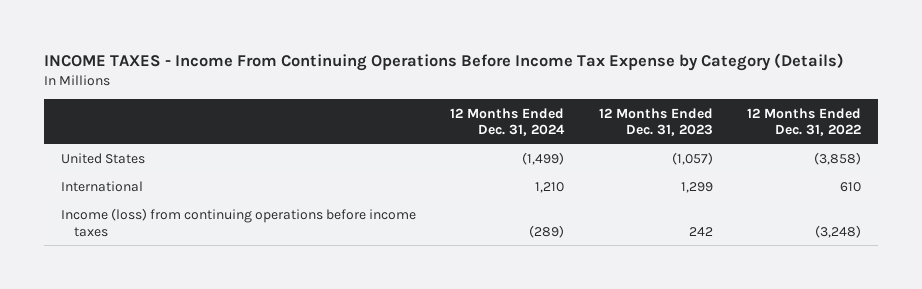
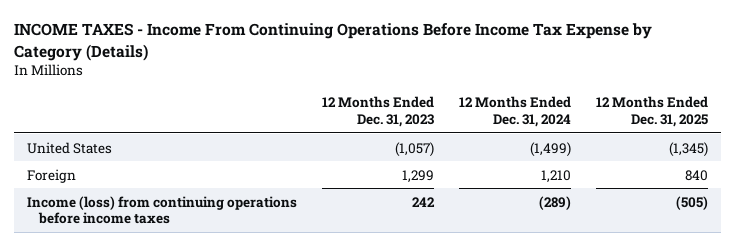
[747,107,862,137] 12 Months Ended Dec. 31, 2022 -> none
none -> [596,96,709,127] 12 Months Ended Dec. 31, 2025
[61,181,144,193] International -> [26,168,76,183] Foreign

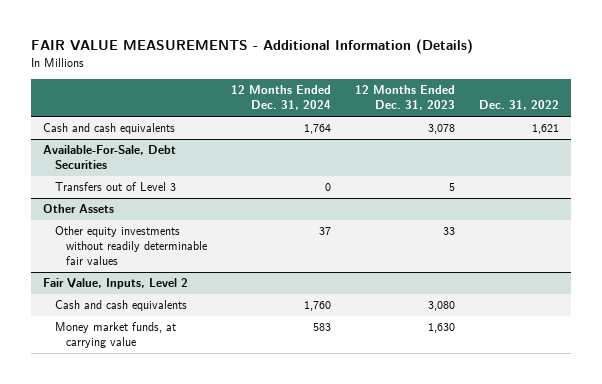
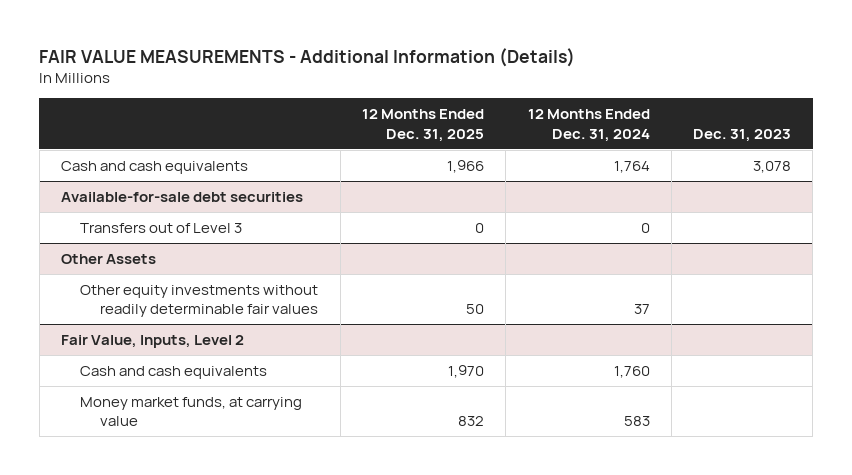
[354,85,455,111] 12 Months Ended Dec. 31, 2023 -> none
[478,100,559,111] Dec. 31, 2022 -> none
none -> [361,109,484,142] 12 Months Ended Dec. 31, 2025
none -> [693,128,792,142] Dec. 31, 2023
[43,145,177,170] Available-For-Sale, Debt Securities -> [60,192,303,203] Available-for-sale debt securities

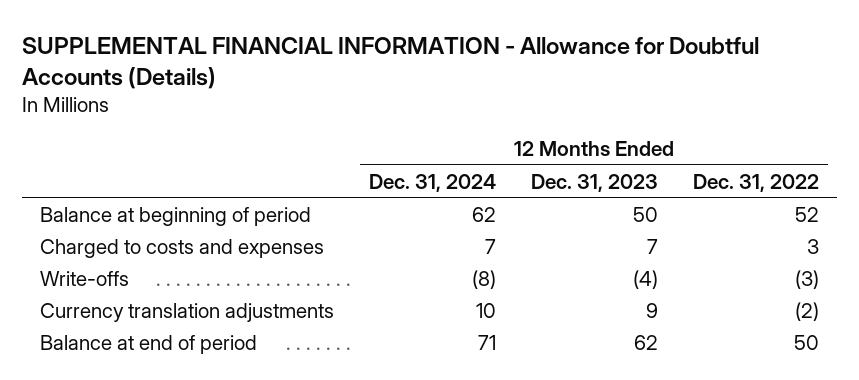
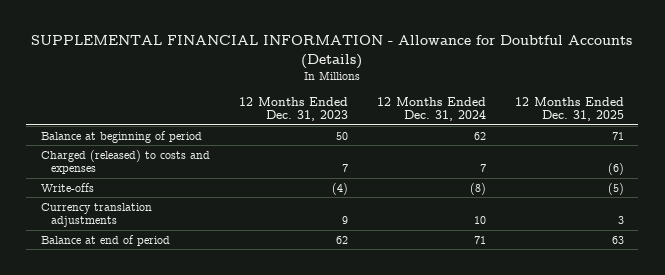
[693,173,820,192] Dec. 31, 2022 -> none
none -> [514,96,624,122] 12 Months Ended Dec. 31, 2025
[39,238,324,258] Charged to costs and expenses -> [40,149,210,175] Charged (released) to costs and expenses

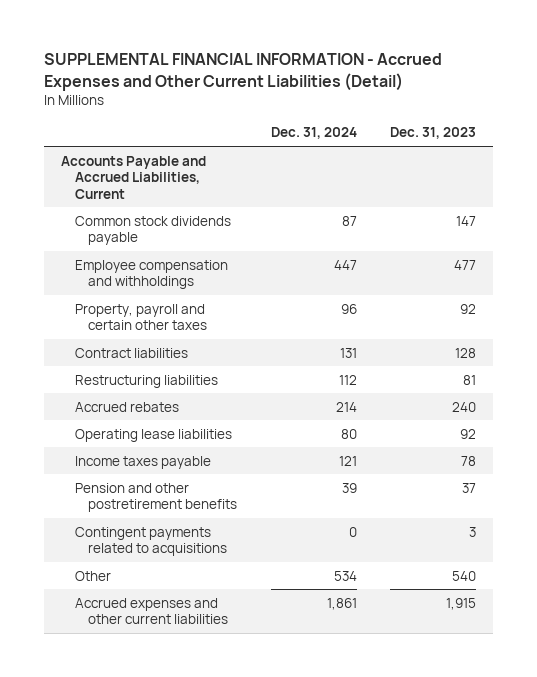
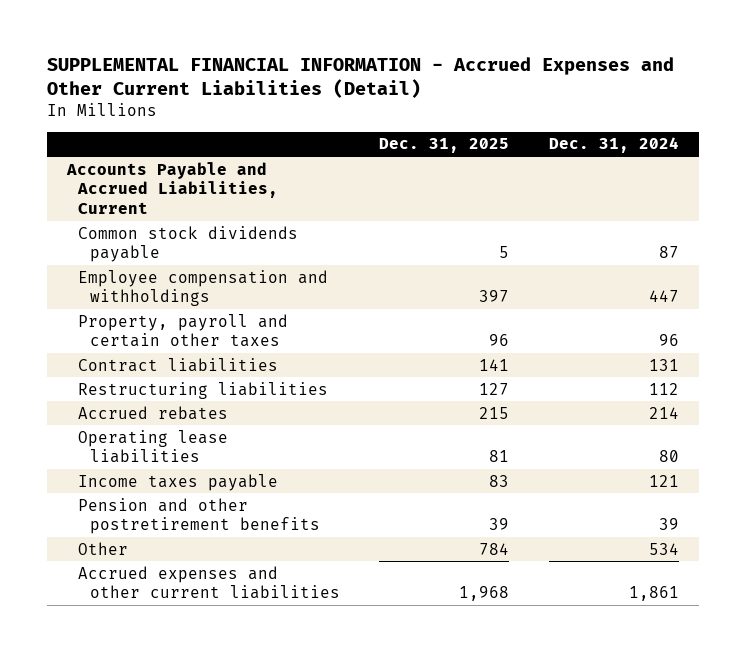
[390,127,477,140] Dec. 31, 2023 -> none
none -> [379,138,510,154] Dec. 31, 2025
[74,526,228,557] Contingent payments related to acquisitions -> none

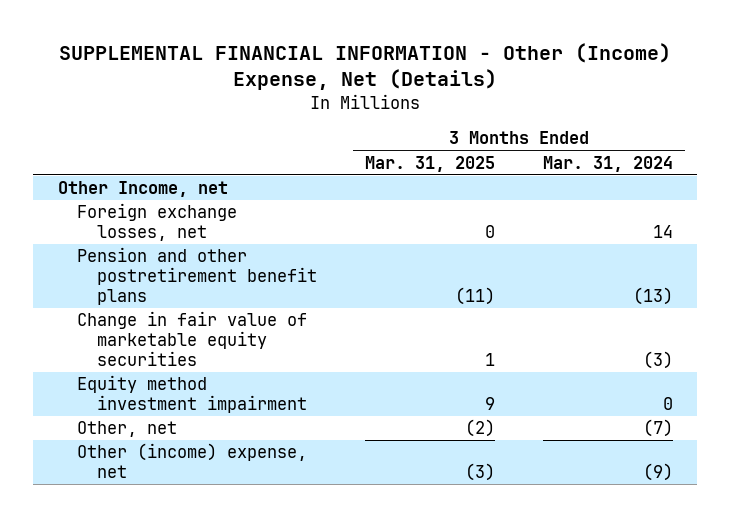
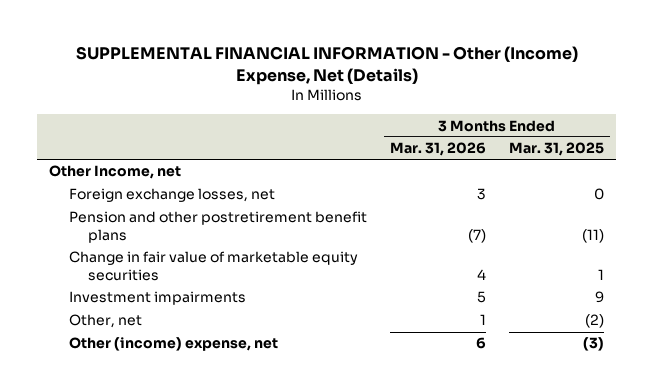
[543,155,674,172] Mar. 31, 2024 -> none
none -> [389,142,486,157] Mar. 31, 2026
[77,375,307,414] Equity method investment impairment -> [68,291,246,306] Investment impairments

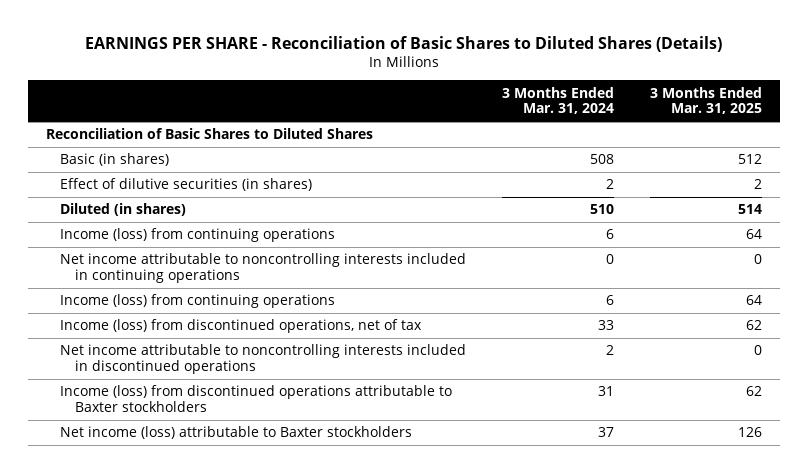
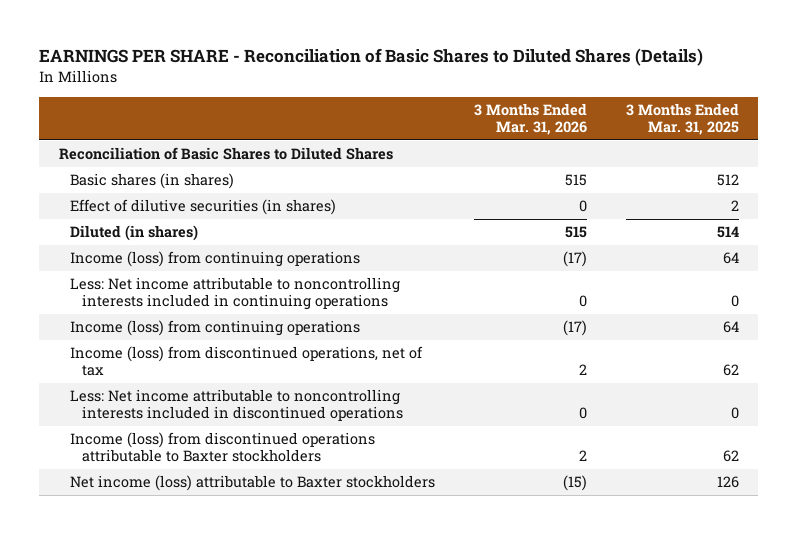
[502,86,615,115] 3 Months Ended Mar. 31, 2024 -> none
none -> [474,103,588,135] 3 Months Ended Mar. 31, 2026
[60,153,170,167] Basic (in shares) -> [70,173,235,190] Basic shares (in shares)
[60,253,467,284] Net income attributable to noncontrolling interests included in continuing operations -> [70,277,401,311] Less: Net income attributable to noncontrolling interests included in continuing operations
[60,344,467,375] Net income attributable to noncontrolling interests included in discontinued operations -> [70,389,404,422] Less: Net income attributable to noncontrolling interests included in discontinued operations

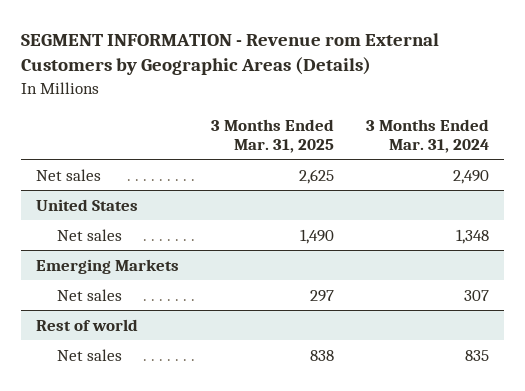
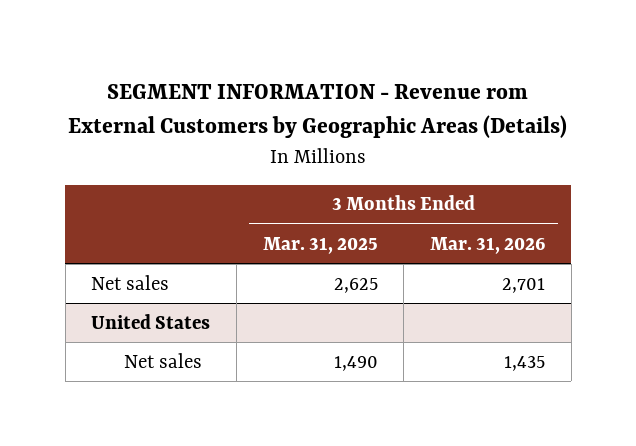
[365,118,489,153] 3 Months Ended Mar. 31, 2024 -> none
none -> [429,236,545,254] Mar. 31, 2026
[36,258,180,274] Emerging Markets -> none
[57,288,123,301] Net sales -> none
[36,318,139,331] Rest of world -> none
[57,348,123,361] Net sales -> none

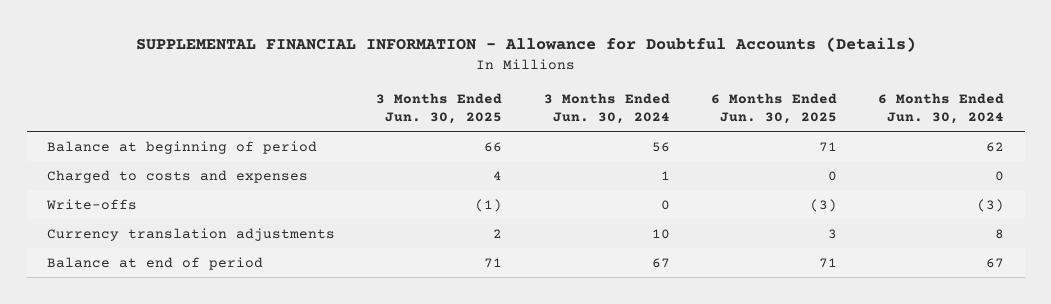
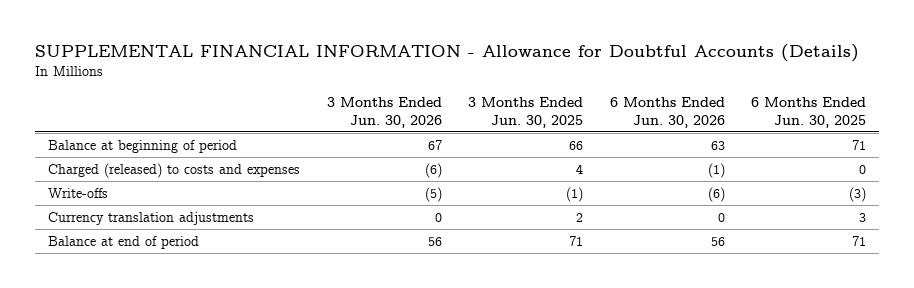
[543,92,670,125] 3 Months Ended Jun. 30, 2024 -> none
[878,92,1005,125] 6 Months Ended Jun. 30, 2024 -> none
none -> [326,97,442,128] 3 Months Ended Jun. 30, 2026
none -> [609,97,725,128] 6 Months Ended Jun. 30, 2026
[47,169,309,183] Charged to costs and expenses -> [48,162,301,178] Charged (released) to costs and expenses

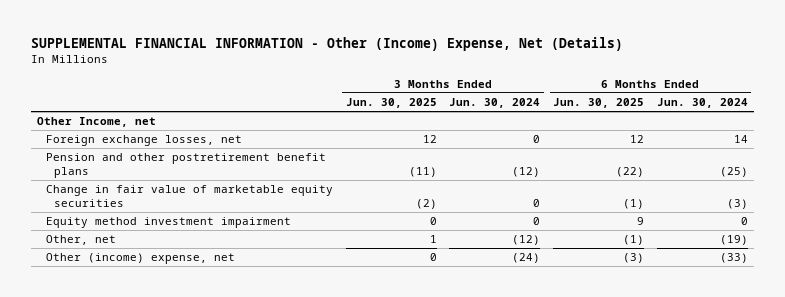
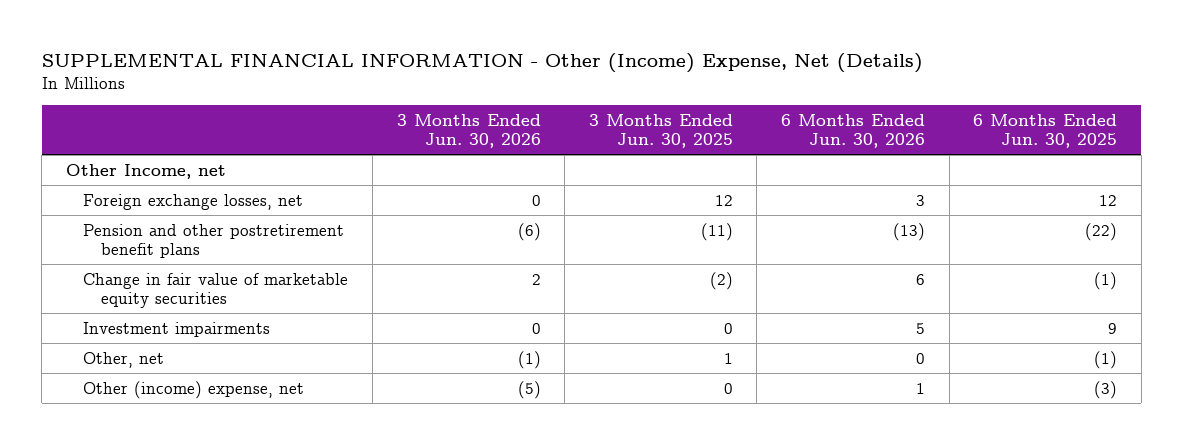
[449,97,541,108] Jun. 30, 2024 -> none
[656,97,748,108] Jun. 30, 2024 -> none
none -> [396,113,541,148] 3 Months Ended Jun. 30, 2026
none -> [781,113,926,148] 6 Months Ended Jun. 30, 2026
[45,217,291,229] Equity method investment impairment -> [83,321,271,337] Investment impairments

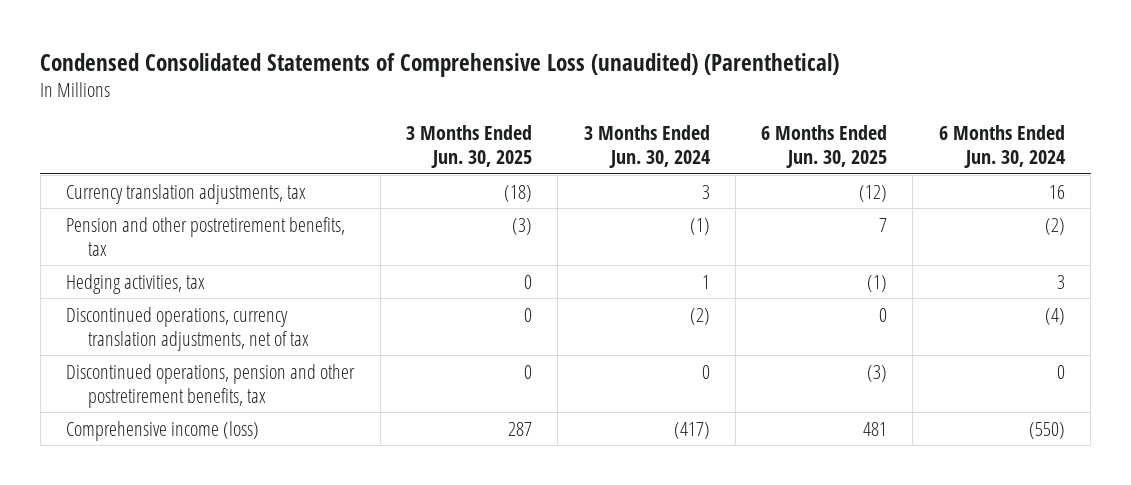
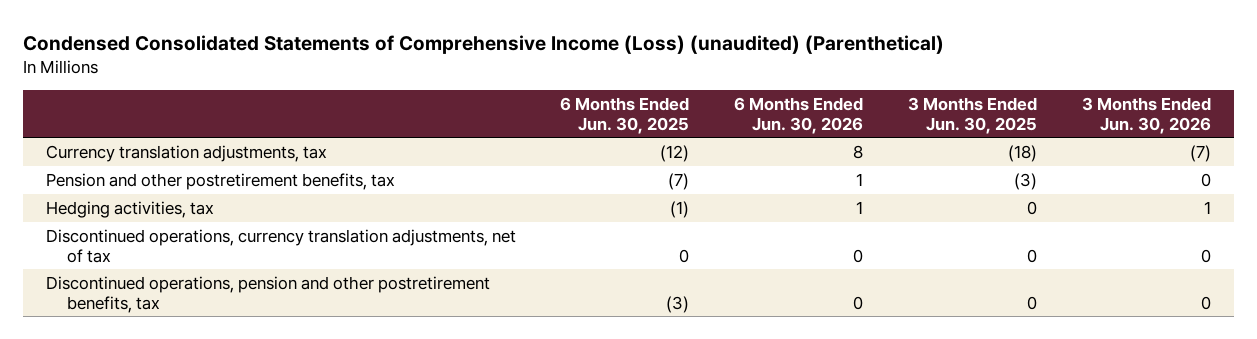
[40,52,840,77] Condensed Consolidated Statements of Comprehensive Loss (unaudited) (Parenthetical) -> [23,34,945,54] Condensed Consolidated Statements of Comprehensive Income (Loss) (unaudited) (Parenthetical)
[583,125,710,169] 3 Months Ended Jun. 30, 2024 -> none
[938,125,1065,169] 6 Months Ended Jun. 30, 2024 -> none
none -> [734,96,864,134] 6 Months Ended Jun. 30, 2026
none -> [1082,96,1212,134] 3 Months Ended Jun. 30, 2026
[879,217,888,232] 7 -> [668,172,690,190] (7)
[66,420,260,441] Comprehensive income (loss) -> none

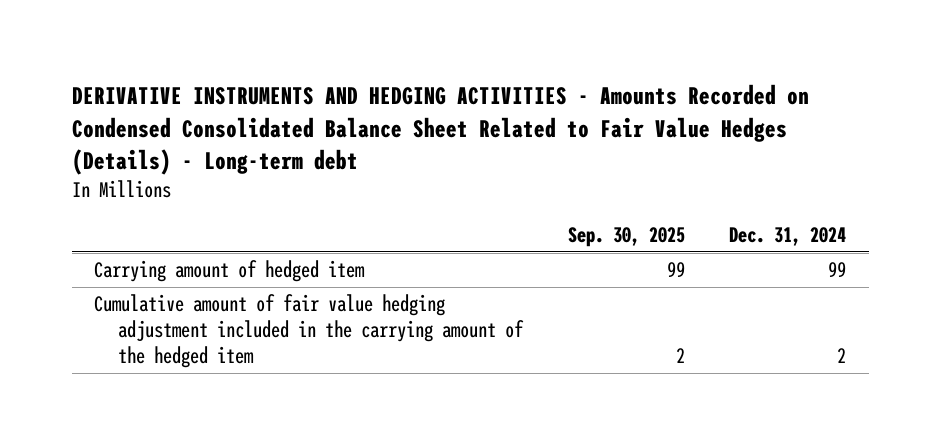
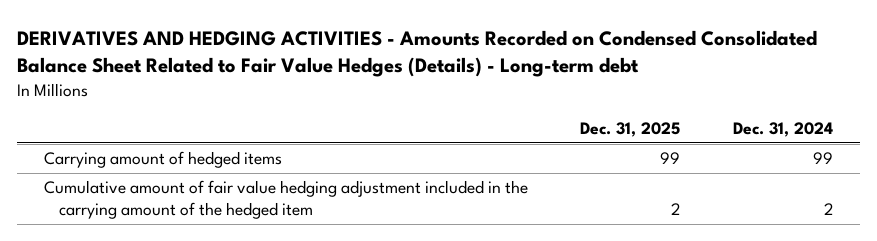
[72,84,810,175] DERIVATIVE INSTRUMENTS AND HEDGING ACTIVITIES - Amounts Recorded on Condensed Consolidated Balance Sheet Related to Fair Value Hedges (Details) - Long-term debt -> [17,29,818,78] DERIVATIVES AND HEDGING ACTIVITIES - Amounts Recorded on Condensed Consolidated Balance Sheet Related to Fair Value Hedges (Details) - Long-term debt
[567,226,685,247] Sep. 30, 2025 -> none
none -> [580,121,681,137] Dec. 31, 2025
[94,260,366,283] Carrying amount of hedged item -> [43,151,282,169] Carrying amount of hedged items

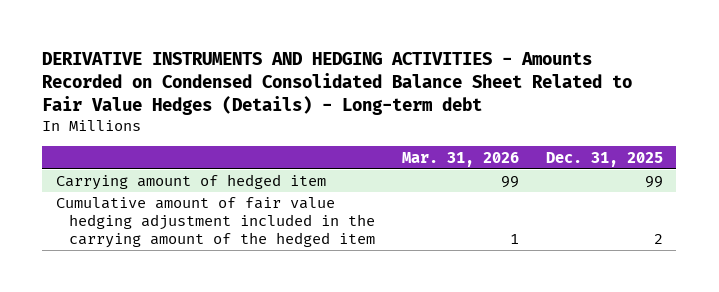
[17,29,818,78] DERIVATIVES AND HEDGING ACTIVITIES - Amounts Recorded on Condensed Consolidated Balance Sheet Related to Fair Value Hedges (Details) - Long-term debt -> [42,52,633,116] DERIVATIVE INSTRUMENTS AND HEDGING ACTIVITIES - Amounts Recorded on Condensed Consolidated Balance Sheet Related to Fair Value Hedges (Details) - Long-term debt
[733,121,834,137] Dec. 31, 2024 -> none
none -> [402,151,520,167] Mar. 31, 2026
[43,151,282,169] Carrying amount of hedged items -> [55,174,326,191] Carrying amount of hedged item

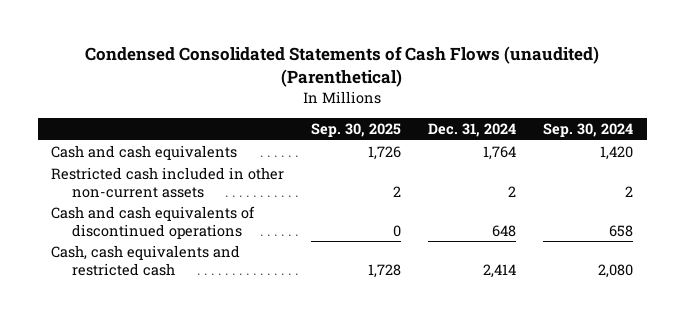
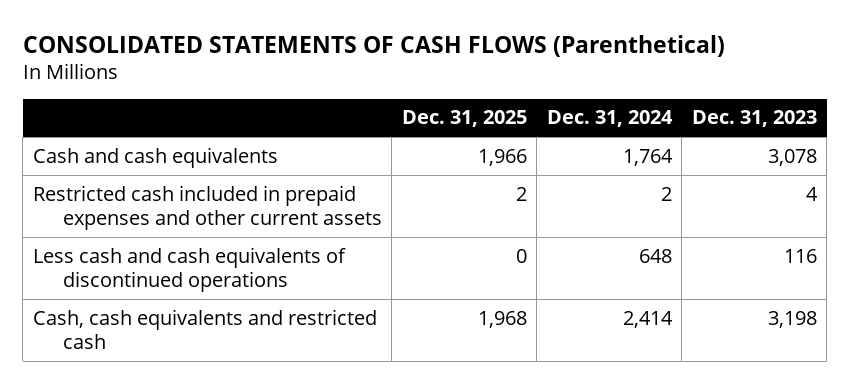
[85,46,600,88] Condensed Consolidated Statements of Cash Flows (unaudited) (Parenthetical) -> [22,34,725,57] CONSOLIDATED STATEMENTS OF CASH FLOWS (Parenthetical)
[311,123,402,138] Sep. 30, 2025 -> none
[543,123,634,138] Sep. 30, 2024 -> none
none -> [401,110,527,128] Dec. 31, 2025
none -> [691,110,817,128] Dec. 31, 2023
[51,167,285,198] Restricted cash included in other non-current assets -> [32,184,382,230] Restricted cash included in prepaid expenses and other current assets
[51,206,256,239] Cash and cash equivalents of discontinued operations -> [32,246,346,292] Less cash and cash equivalents of discontinued operations

